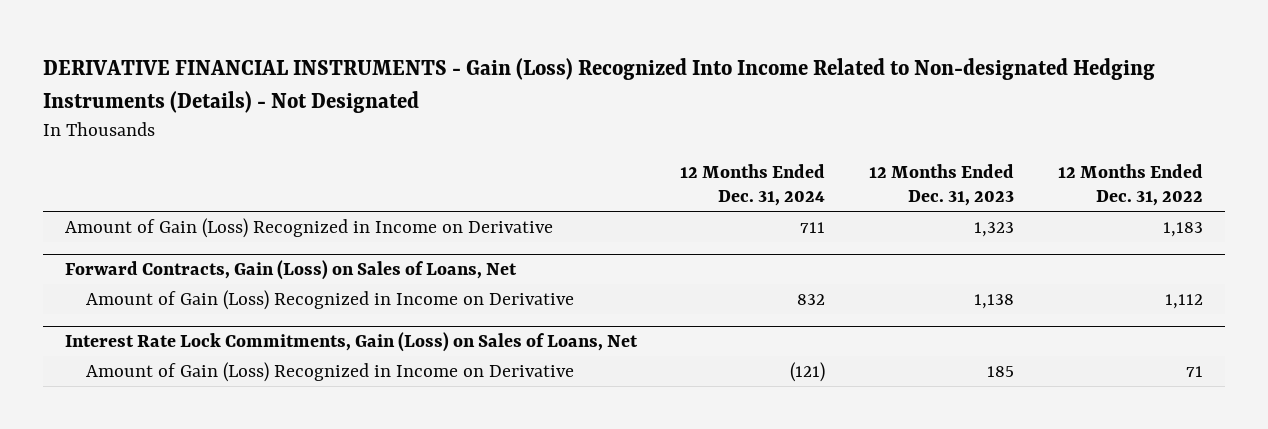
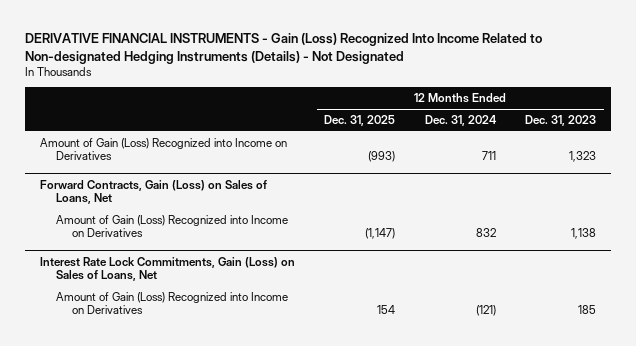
[1058,163,1204,206] 12 Months Ended Dec. 31, 2022 -> none
none -> [324,115,396,127] Dec. 31, 2025
[64,218,553,239] Amount of Gain (Loss) Recognized in Income on Derivative -> [39,138,287,161] Amount of Gain (Loss) Recognized into Income on Derivatives
[86,290,575,311] Amount of Gain (Loss) Recognized in Income on Derivative -> [56,215,289,238] Amount of Gain (Loss) Recognized into Income on Derivatives
[86,362,575,383] Amount of Gain (Loss) Recognized in Income on Derivative -> [56,292,289,315] Amount of Gain (Loss) Recognized into Income on Derivatives

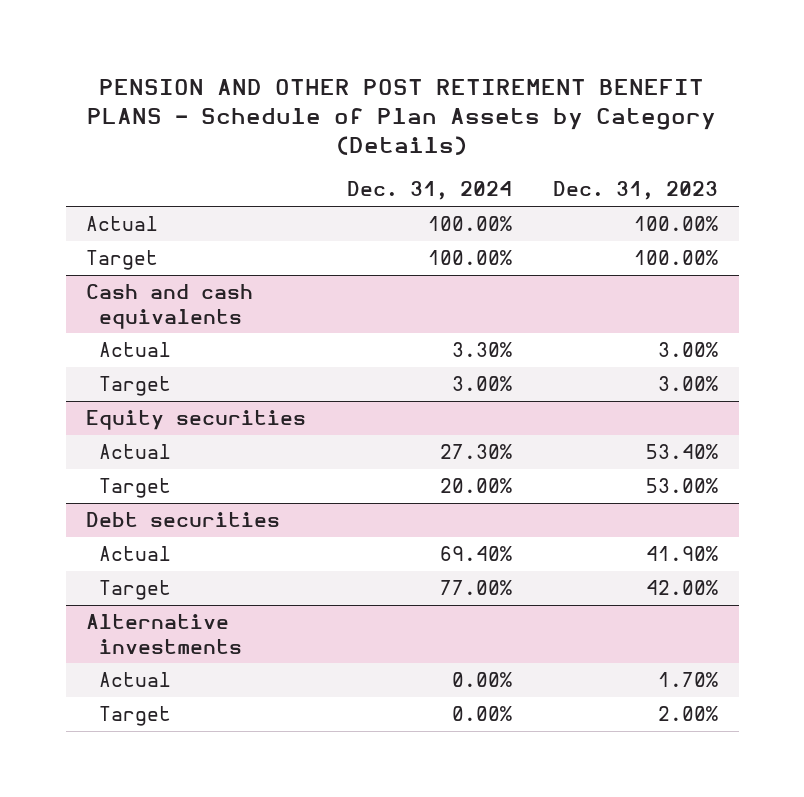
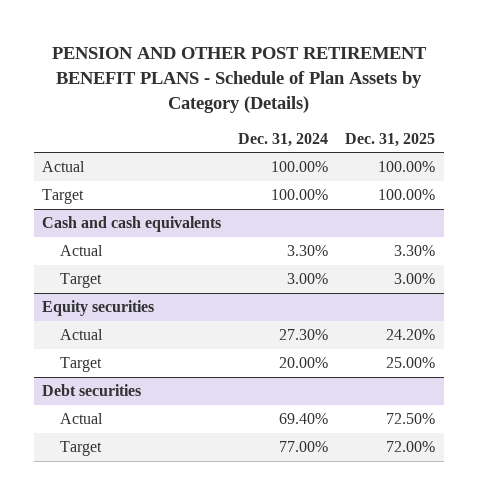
[553,181,719,201] Dec. 31, 2023 -> none
none -> [345,132,436,147] Dec. 31, 2025
[86,614,243,654] Alternative investments -> none
[99,672,172,688] Actual -> none
[99,706,172,727] Target -> none

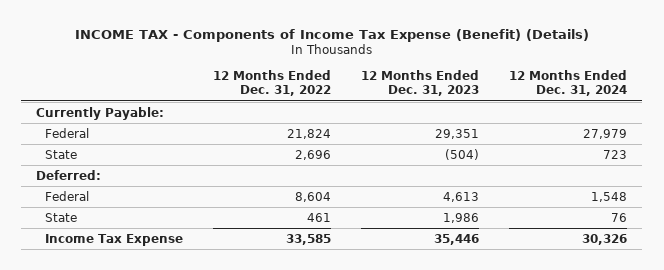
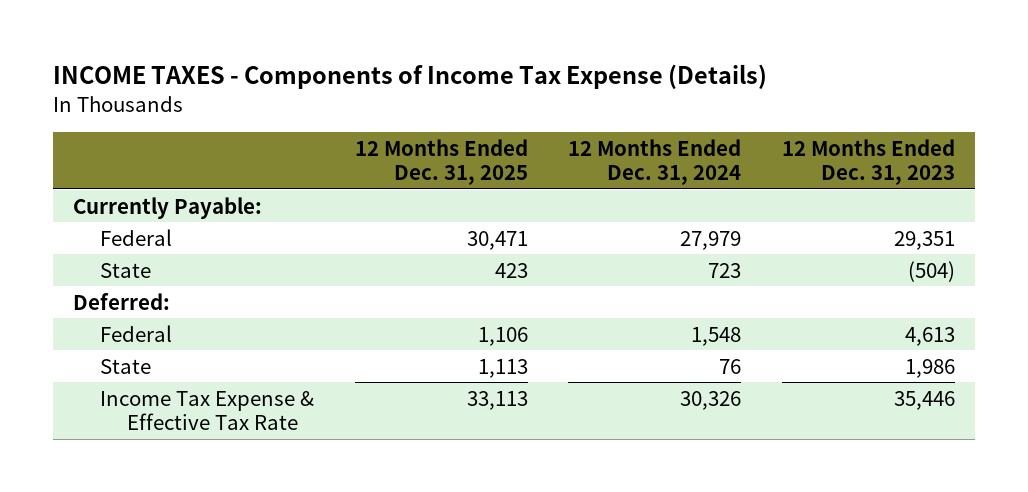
[74,29,589,43] INCOME TAX - Components of Income Tax Expense (Benefit) (Details) -> [52,64,767,90] INCOME TAXES - Components of Income Tax Expense (Details)
[212,70,331,97] 12 Months Ended Dec. 31, 2022 -> none
none -> [354,138,528,185] 12 Months Ended Dec. 31, 2025
[44,233,183,246] Income Tax Expense -> [100,390,315,430] Income Tax Expense & Effective Tax Rate

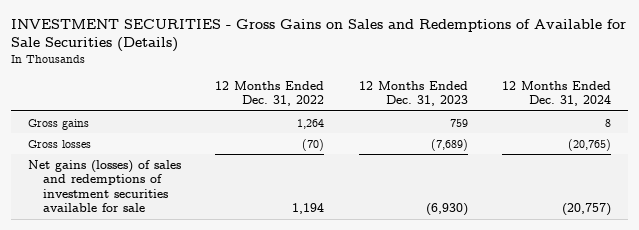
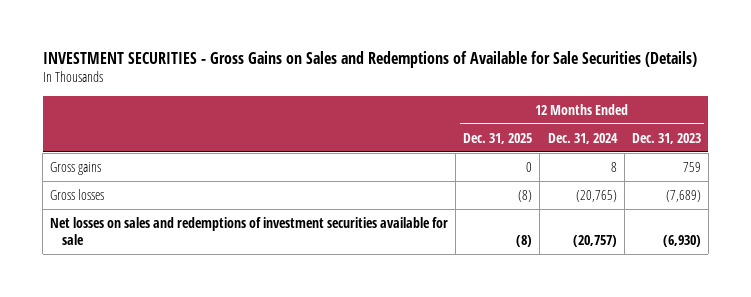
[215,80,325,107] 12 Months Ended Dec. 31, 2022 -> none
none -> [463,132,533,144] Dec. 31, 2025
[28,159,182,213] Net gains (losses) of sales and redemptions of investment securities available for sale -> [50,216,449,246] Net losses on sales and redemptions of investment securities available for sale

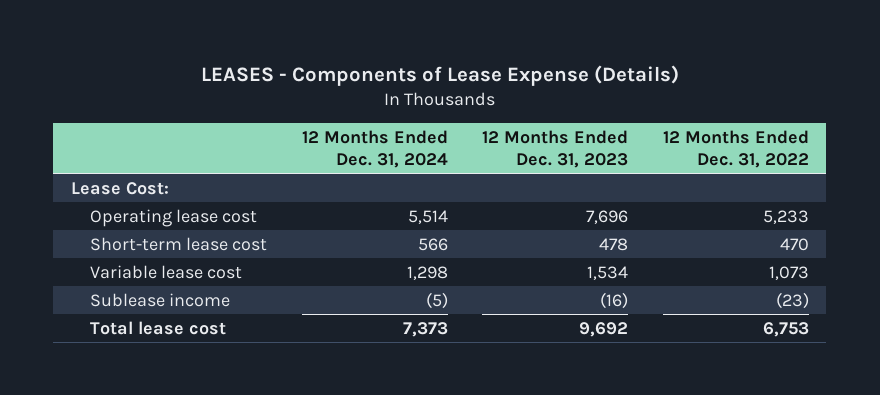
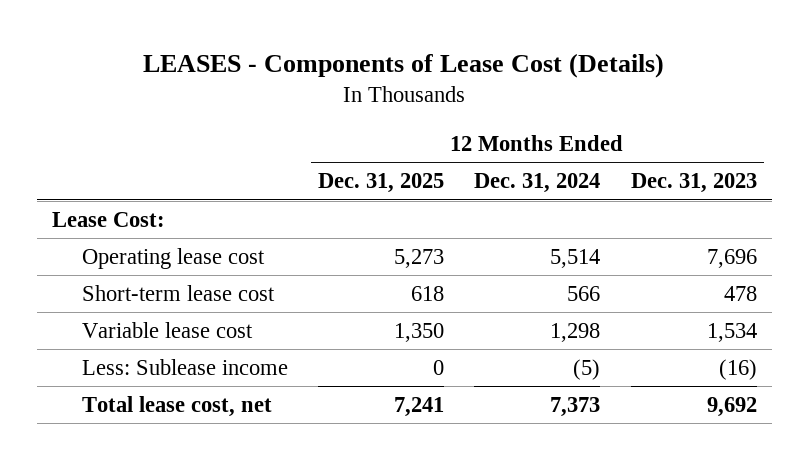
[200,65,679,87] LEASES - Components of Lease Expense (Details) -> [143,53,665,79] LEASES - Components of Lease Cost (Details)
[663,130,810,168] 12 Months Ended Dec. 31, 2022 -> none
none -> [318,173,445,194] Dec. 31, 2025
[89,292,230,307] Sublease income -> [82,359,289,376] Less: Sublease income
[89,320,226,335] Total lease cost -> [82,396,273,418] Total lease cost, net

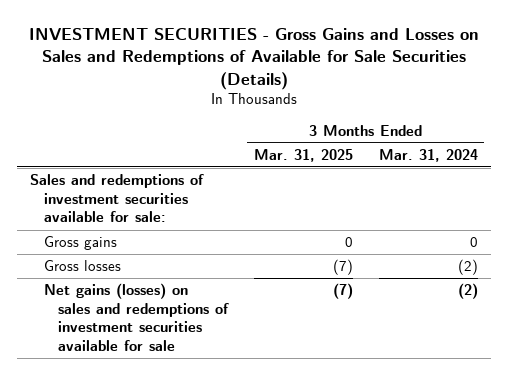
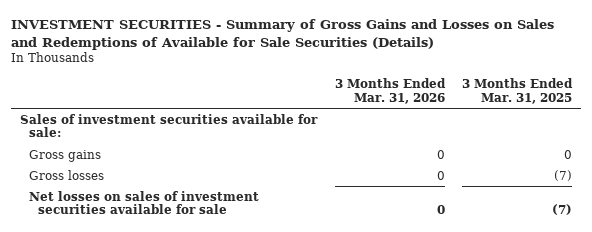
[28,27,479,90] INVESTMENT SECURITIES - Gross Gains and Losses on Sales and Redemptions of Available for Sale Securities (Details) -> [11,19,555,50] INVESTMENT SECURITIES - Summary of Gross Gains and Losses on Sales and Redemptions of Available for Sale Securities (Details)
[378,148,478,162] Mar. 31, 2024 -> none
none -> [334,78,446,104] 3 Months Ended Mar. 31, 2026
[30,174,205,223] Sales and redemptions of investment securities available for sale: -> [20,113,319,138] Sales of investment securities available for sale:
[43,283,229,352] Net gains (losses) on sales and redemptions of investment securities available for sale -> [28,190,259,215] Net losses on sales of investment securities available for sale

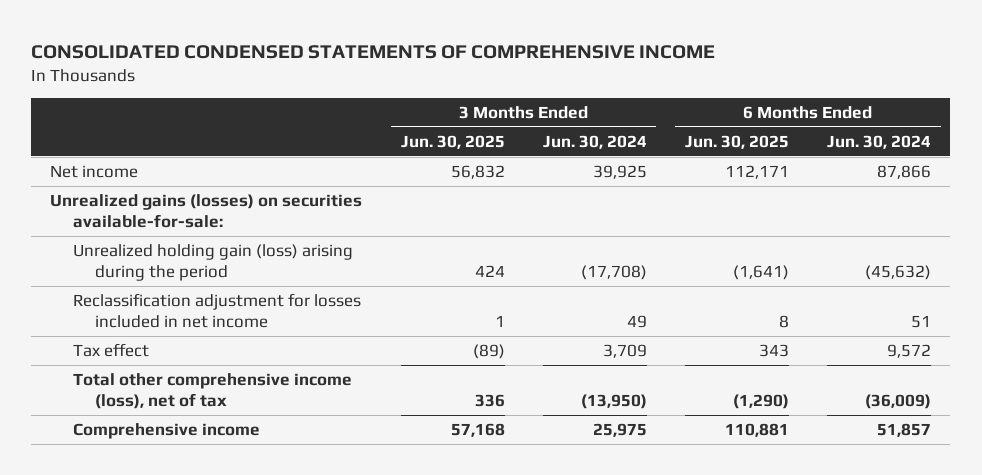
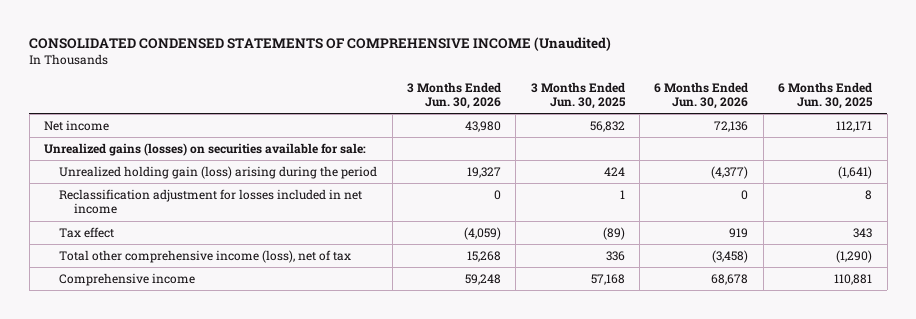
[31,44,716,59] CONSOLIDATED CONDENSED STATEMENTS OF COMPREHENSIVE INCOME -> [29,36,612,51] CONSOLIDATED CONDENSED STATEMENTS OF COMPREHENSIVE INCOME (Unaudited)
[542,134,647,149] Jun. 30, 2024 -> none
[827,134,932,149] Jun. 30, 2024 -> none
none -> [406,81,501,110] 3 Months Ended Jun. 30, 2026
none -> [654,81,749,110] 6 Months Ended Jun. 30, 2026
[50,194,363,229] Unrealized gains (losses) on securities available-for-sale: -> [44,142,367,156] Unrealized gains (losses) on securities available for sale:

